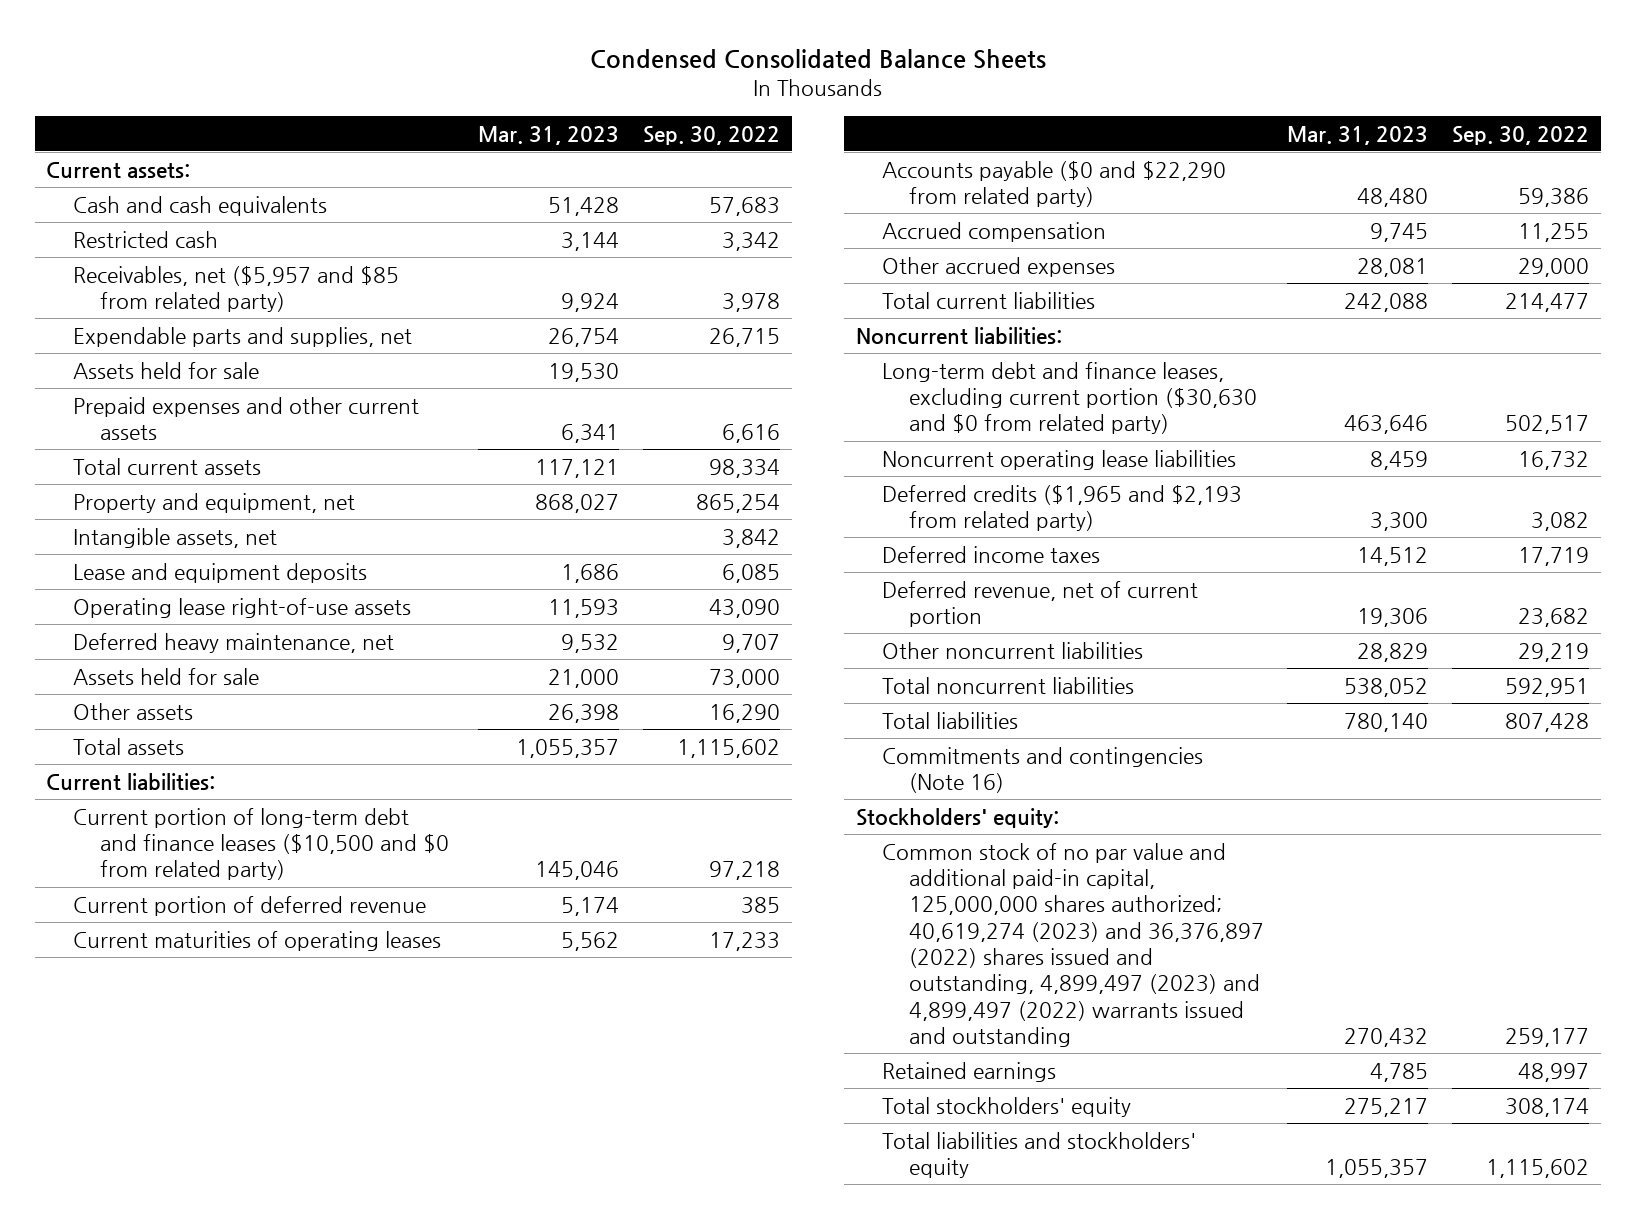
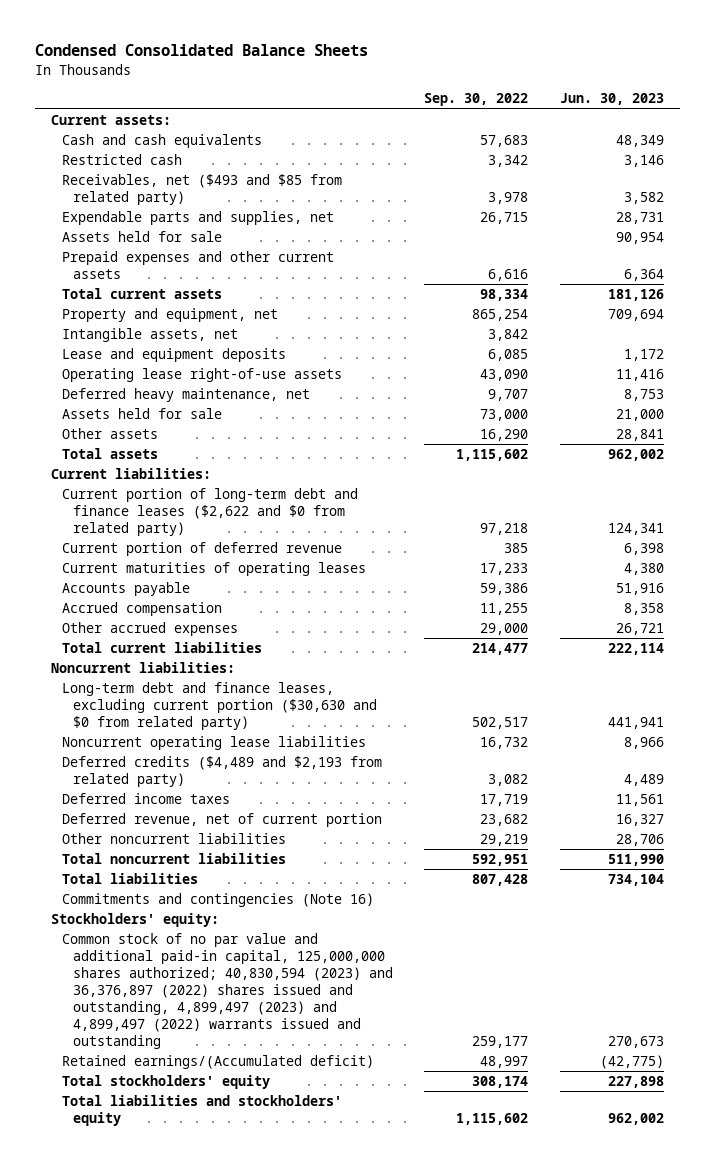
[478,125,620,145] Mar. 31, 2023 -> none
none -> [560,93,665,106] Jun. 30, 2023
[72,265,399,313] Receivables, net ($5,957 and $85 from related party) -> [61,174,342,206] Receivables, net ($493 and $85 from related party)
[72,807,449,881] Current portion of long-term debt and finance leases ($10,500 and $0 from related party) -> [61,488,358,537] Current portion of long-term debt and finance leases ($2,622 and $0 from related party)
[882,160,1227,208] Accounts payable ($0 and $22,290 from related party) -> [61,582,190,597] Accounts payable
[882,484,1243,532] Deferred credits ($1,965 and $2,193 from related party) -> [61,756,382,788] Deferred credits ($4,489 and $2,193 from related party)
[882,842,1264,1048] Common stock of no par value and additional paid-in capital, 125,000,000 shares authorized; 40,619,274 (2023) and 36,376,897 (2022) shares issued and outstanding, 4,899,497 (2023) and 4,899,497 (2022) warrants issued and outstanding -> [61,933,393,1049] Common stock of no par value and additional paid-in capital, 125,000,000 shares authorized; 40,830,594 (2023) and 36,376,897 (2022) shares issued and outstanding, 4,899,497 (2023) and 4,899,497 (2022) warrants issued and outstanding
[882,1061,1057,1082] Retained earnings -> [61,1055,374,1070] Retained earnings/(Accumulated deficit)

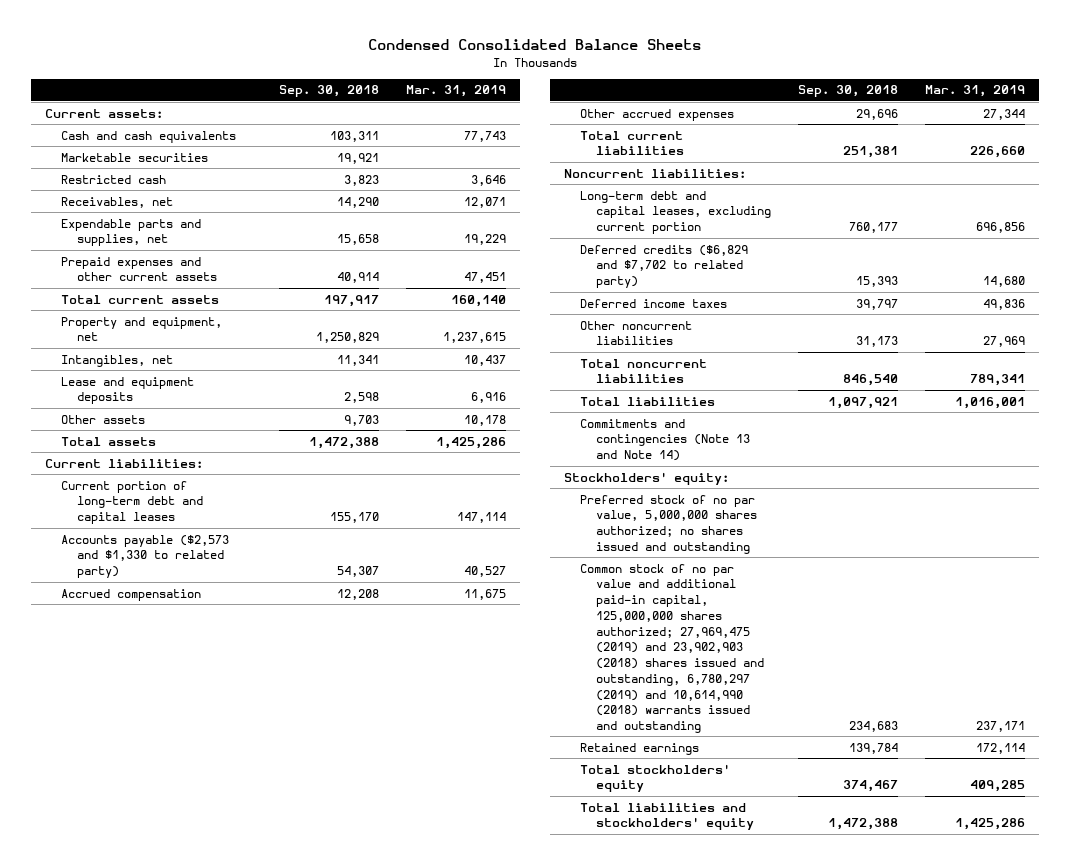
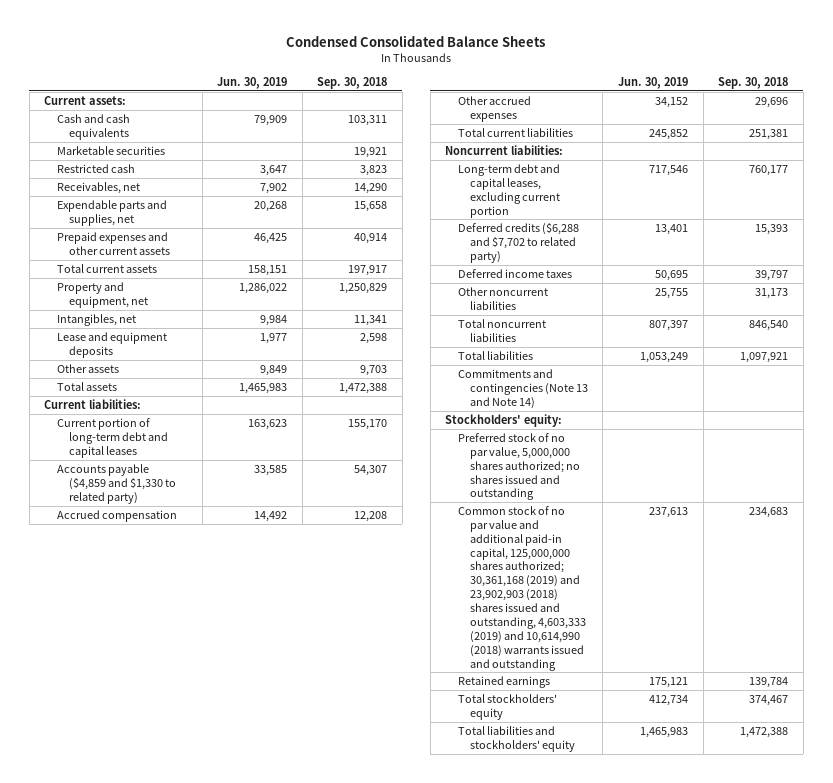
[406,85,507,98] Mar. 31, 2019 -> none
none -> [217,76,288,89] Jun. 30, 2019
[61,534,230,579] Accounts payable ($2,573 and $1,330 to related party) -> [56,463,177,504] Accounts payable ($4,859 and $1,330 to related party)
[579,244,748,289] Deferred credits ($6,829 and $7,702 to related party) -> [457,221,579,263] Deferred credits ($6,288 and $7,702 to related party)
[579,563,765,734] Common stock of no par value and additional paid-in capital, 125,000,000 shares authorized; 27,969,475 (2019) and 23,902,903 (2018) shares issued and outstanding, 6,780,297 (2019) and 10,614,990 (2018) warrants issued and outstanding -> [457,505,586,671] Common stock of no par value and additional paid-in capital, 125,000,000 shares authorized; 30,361,168 (2019) and 23,902,903 (2018) shares issued and outstanding, 4,603,333 (2019) and 10,614,990 (2018) warrants issued and outstanding

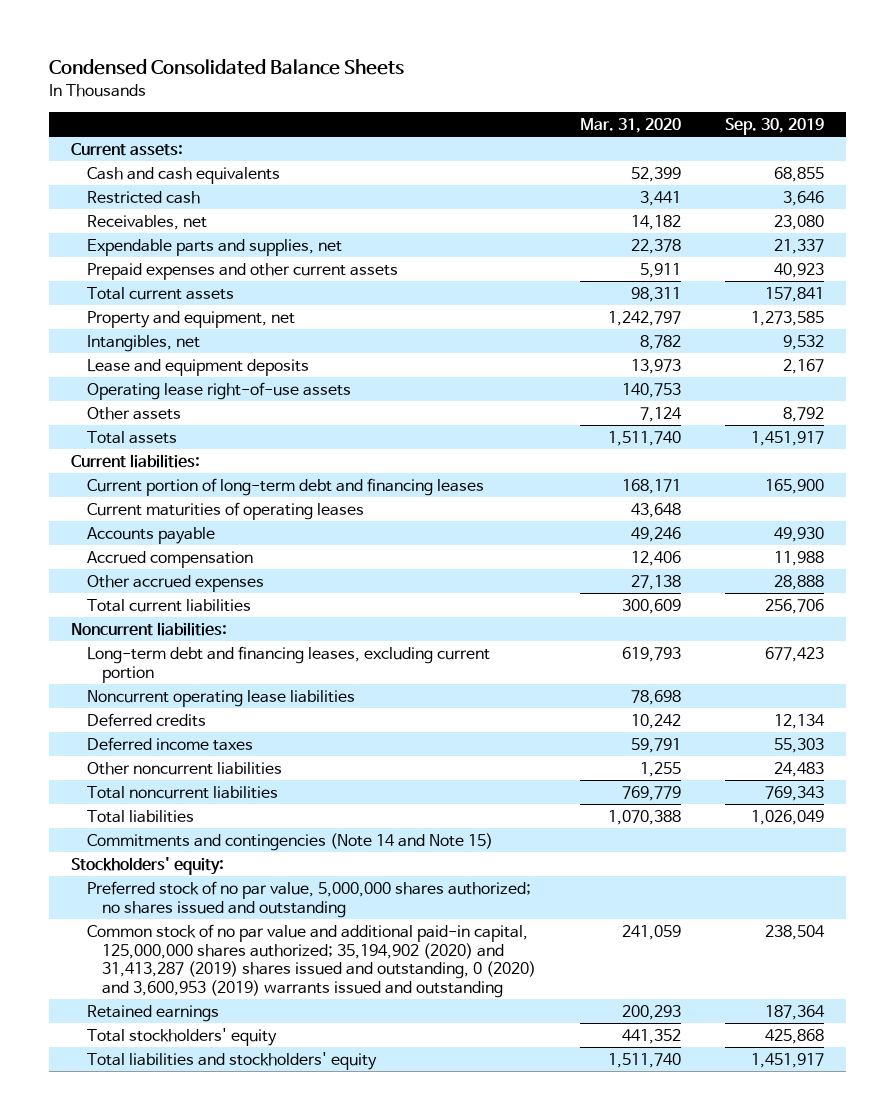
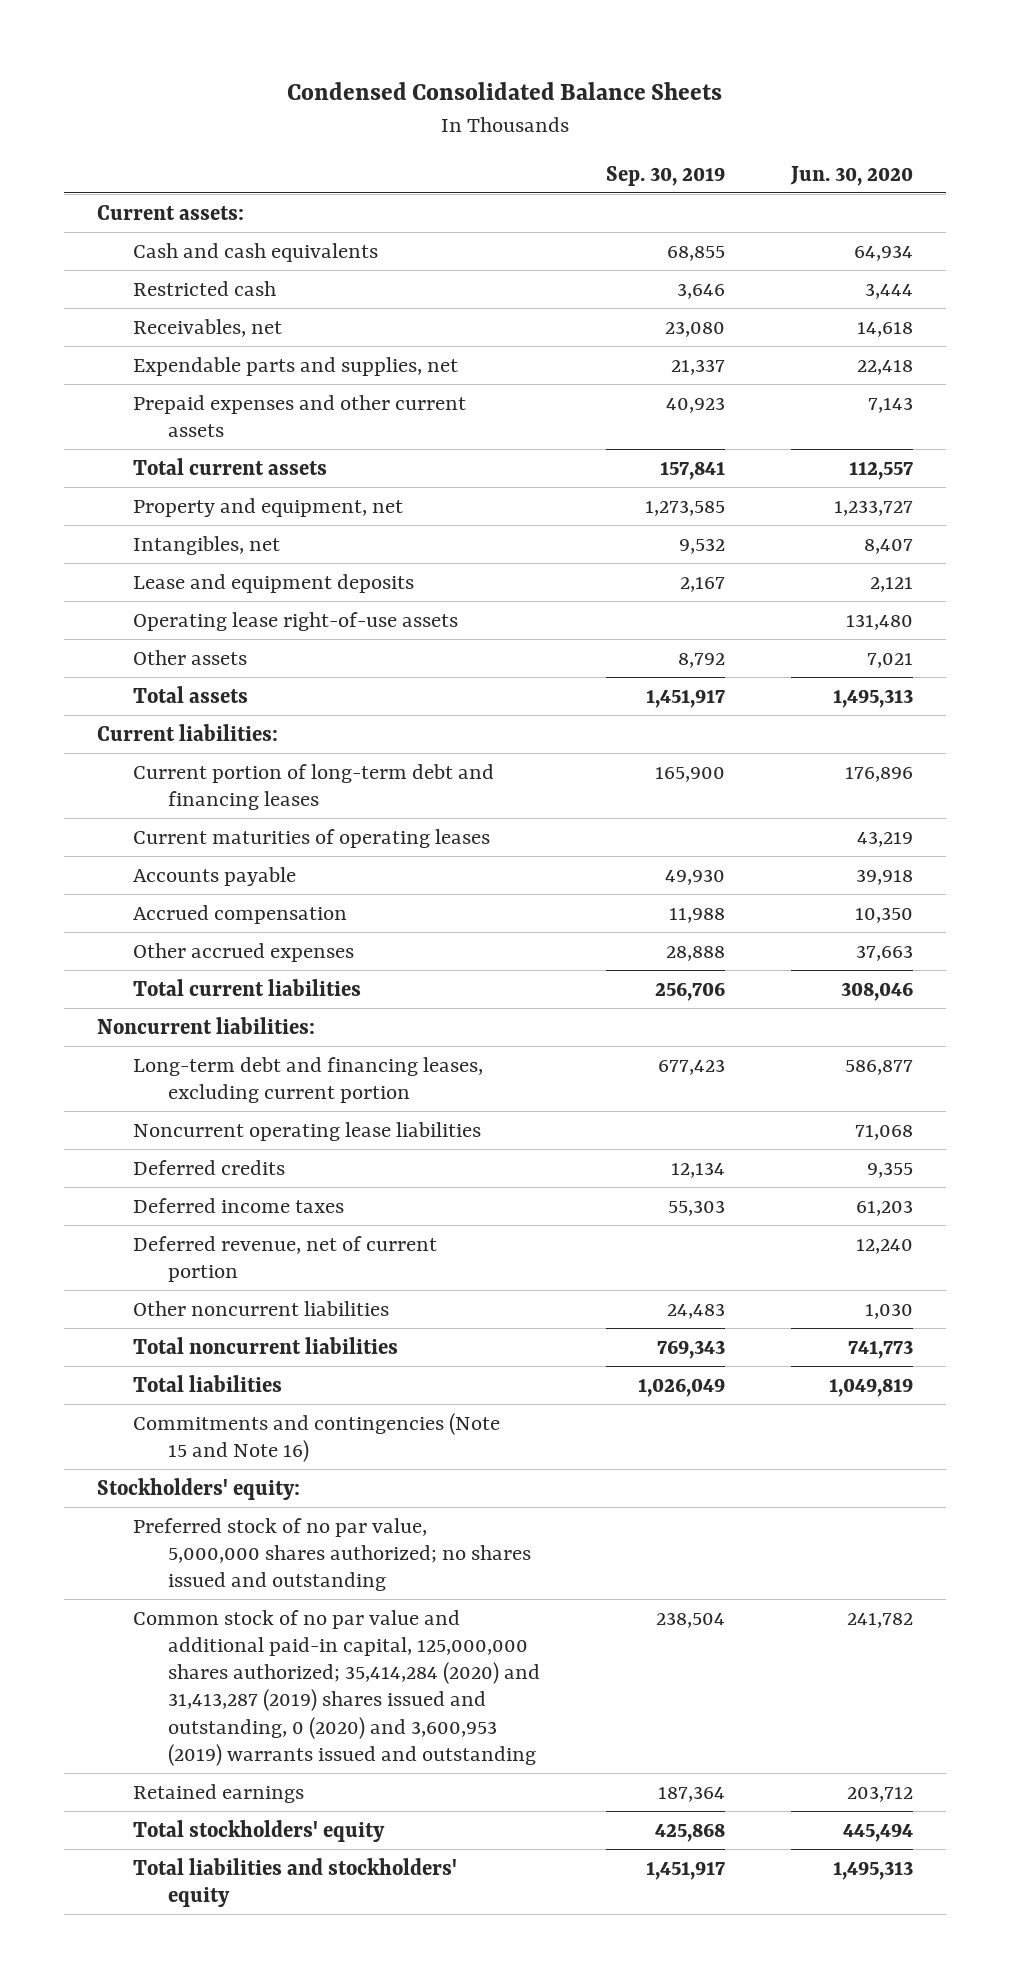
[580,117,682,133] Mar. 31, 2020 -> none
none -> [789,165,913,186] Jun. 30, 2020
none -> [132,1235,437,1282] Deferred revenue, net of current portion
[86,832,493,851] Commitments and contingencies (Note 14 and Note 15) -> [132,1412,500,1462] Commitments and contingencies (Note 15 and Note 16)
[86,923,537,998] Common stock of no par value and additional paid-in capital, 125,000,000 shares authorized; 35,194,902 (2020) and 31,413,287 (2019) shares issued and outstanding, 0 (2020) and 3,600,953 (2019) warrants issued and outstanding -> [132,1609,541,1767] Common stock of no par value and additional paid-in capital, 125,000,000 shares authorized; 35,414,284 (2020) and 31,413,287 (2019) shares issued and outstanding, 0 (2020) and 3,600,953 (2019) warrants issued and outstanding

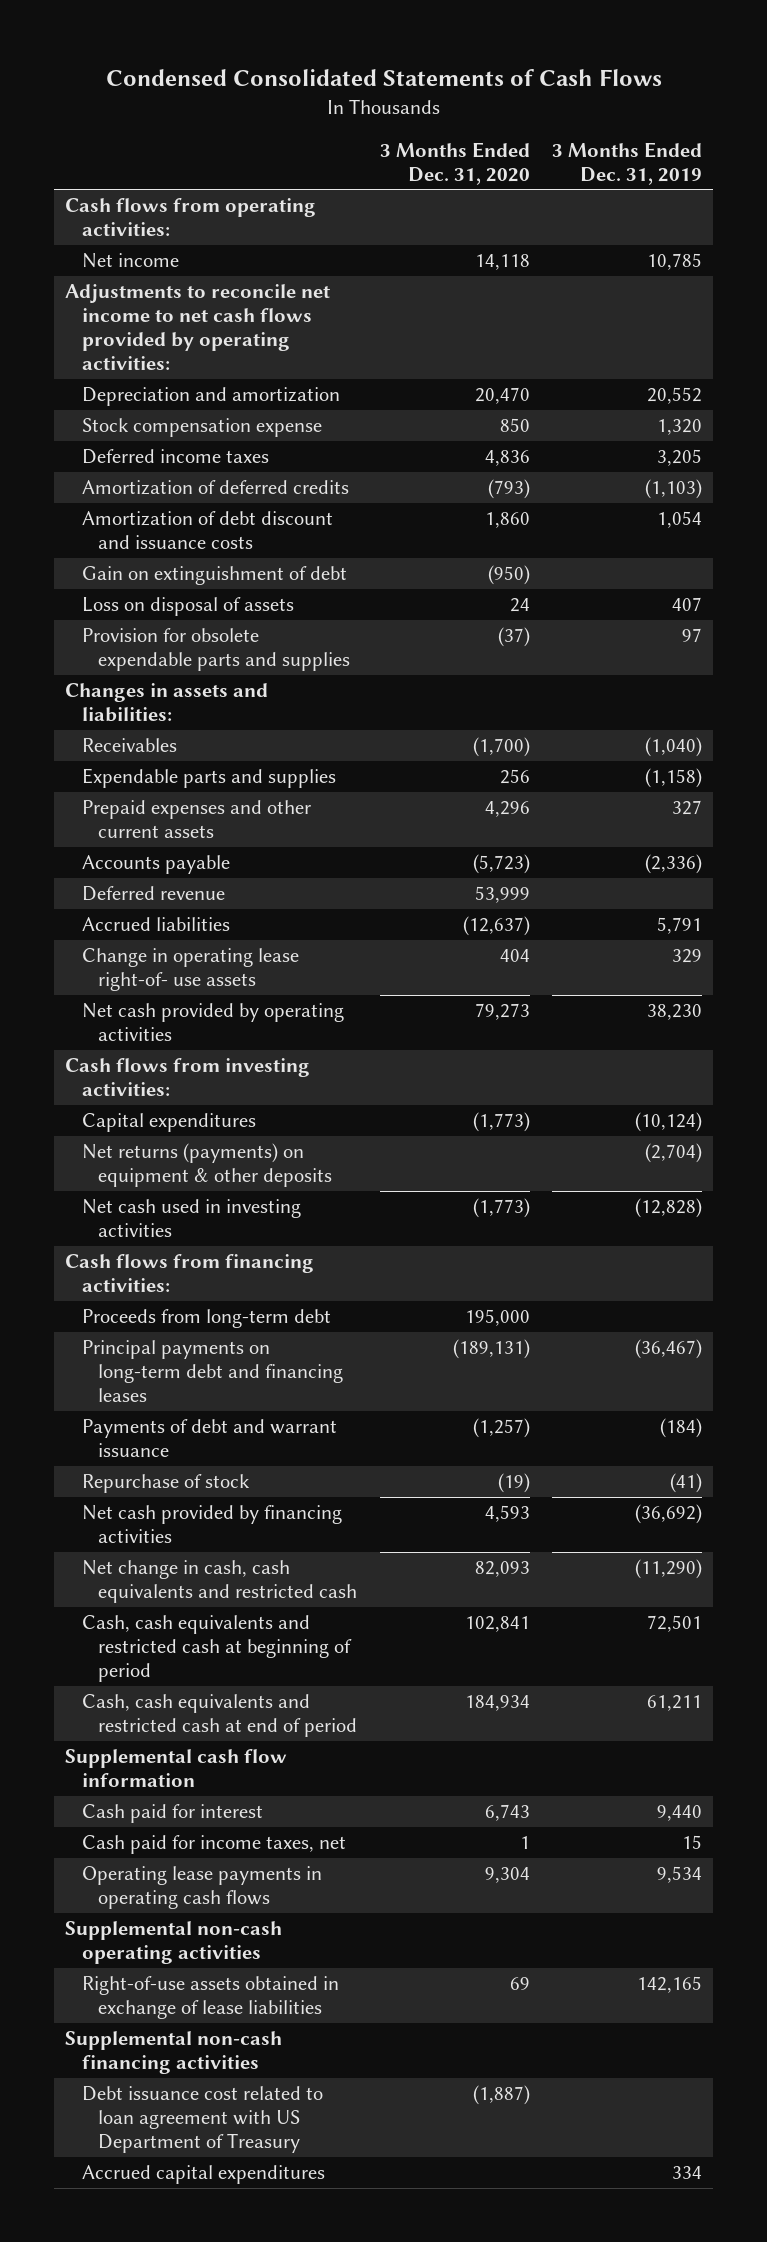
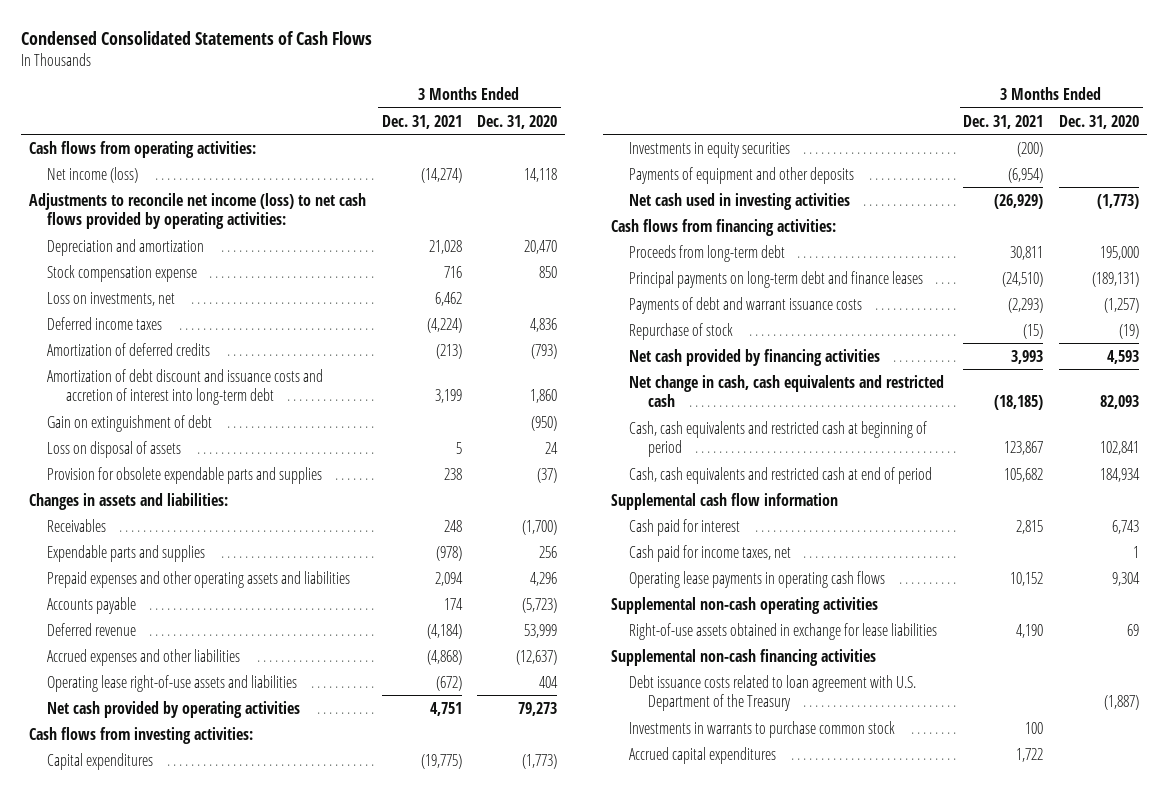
[552,141,703,185] 3 Months Ended Dec. 31, 2019 -> none
none -> [381,114,462,129] Dec. 31, 2021
[81,253,179,269] Net income -> [47,166,139,183] Net income (loss)
[64,284,330,371] Adjustments to reconcile net income to net cash flows provided by operating activities: -> [29,192,367,230] Adjustments to reconcile net income (loss) to net cash flows provided by operating activities:
none -> [47,291,176,306] Loss on investments, net
[81,511,333,550] Amortization of debt discount and issuance costs -> [47,368,324,406] Amortization of debt discount and issuance costs and accretion of interest into long-term debt
[81,800,311,839] Prepaid expenses and other current assets -> [47,570,351,588] Prepaid expenses and other operating assets and liabilities
[81,917,230,932] Accrued liabilities -> [47,648,241,666] Accrued expenses and other liabilities
[81,948,299,992] Change in operating lease right-of- use assets -> [47,674,298,692] Operating lease right-of-use assets and liabilities
[81,1143,333,1188] Net returns (payments) on equipment & other deposits -> none
none -> [629,141,791,158] Investments in equity securities
none -> [629,166,855,184] Payments of equipment and other deposits
[81,1340,344,1403] Principal payments on long-term debt and financing leases -> [629,270,924,288] Principal payments on long-term debt and finance leases
[81,1419,337,1458] Payments of debt and warrant issuance -> [629,296,863,314] Payments of debt and warrant issuance costs
[81,1976,339,2020] Right-of-use assets obtained in exchange of lease liabilities -> [629,622,938,640] Right-of-use assets obtained in exchange for lease liabilities
[81,2086,323,2154] Debt issuance cost related to loan agreement with US Department of Treasury -> [629,674,917,712] Debt issuance costs related to loan agreement with U.S. Department of the Treasury
none -> [629,720,896,738] Investments in warrants to purchase common stock

